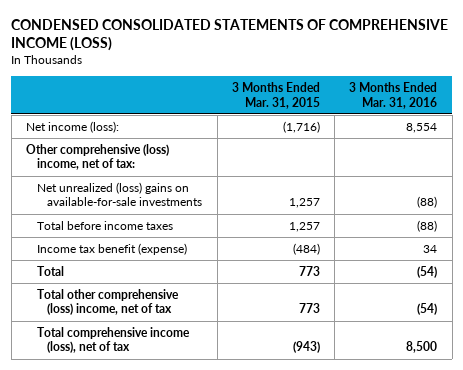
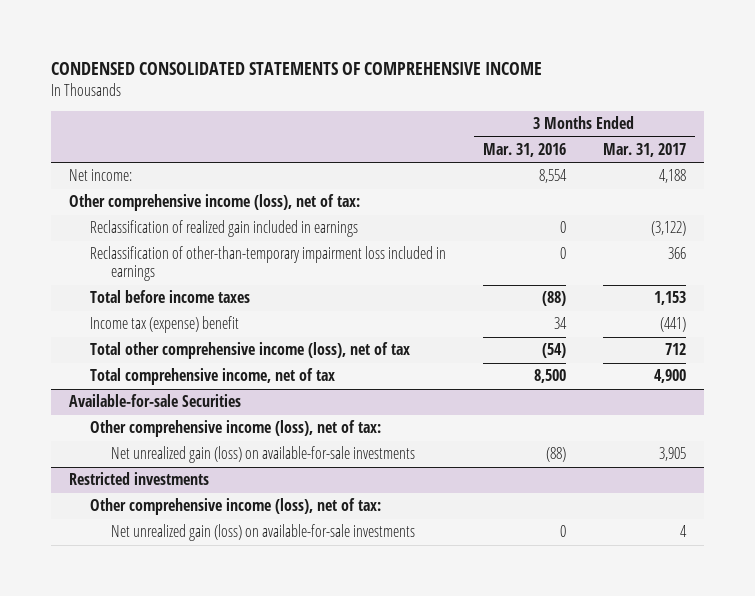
[11,18,449,52] CONDENSED CONSOLIDATED STATEMENTS OF COMPREHENSIVE INCOME (LOSS) -> [50,61,542,75] CONDENSED CONSOLIDATED STATEMENTS OF COMPREHENSIVE INCOME
[231,82,320,109] 3 Months Ended Mar. 31, 2015 -> none
none -> [602,142,686,157] Mar. 31, 2017
[36,181,203,207] Net unrealized (loss) gains on available-for-sale investments -> none
[26,120,120,133] Net income (loss): -> [69,169,133,182] Net income:
[26,143,170,171] Other comprehensive (loss) income, net of tax: -> [69,194,361,212] Other comprehensive income (loss), net of tax:
none -> [89,220,358,238] Reclassification of realized gain included in earnings
none -> [89,246,446,282] Reclassification of other-than-temporary impairment loss included in earnings
[36,265,64,276] Total -> none
[36,242,187,255] Income tax benefit (expense) -> [89,316,239,334] Income tax (expense) benefit
[36,288,179,316] Total other comprehensive (loss) income, net of tax -> [89,342,410,360] Total other comprehensive income (loss), net of tax
[36,326,190,354] Total comprehensive income (loss), net of tax -> [89,368,335,386] Total comprehensive income, net of tax
none -> [69,394,242,408] Available-for-sale Securities
none -> [89,420,381,438] Other comprehensive income (loss), net of tax:
none -> [110,446,415,464] Net unrealized gain (loss) on available-for-sale investments
none -> [69,472,210,486] Restricted investments
none -> [89,498,381,516] Other comprehensive income (loss), net of tax:
none -> [110,524,415,542] Net unrealized gain (loss) on available-for-sale investments

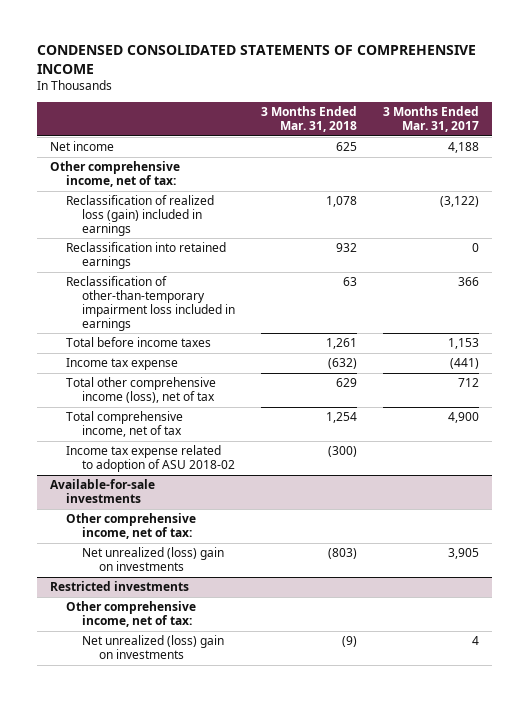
[482,142,566,157] Mar. 31, 2016 -> none
none -> [261,106,358,133] 3 Months Ended Mar. 31, 2018
[69,169,133,182] Net income: -> [49,141,114,152] Net income
[69,194,361,212] Other comprehensive income (loss), net of tax: -> [49,161,180,188] Other comprehensive income, net of tax:
[89,220,358,238] Reclassification of realized gain included in earnings -> [66,195,215,237] Reclassification of realized loss (gain) included in earnings
none -> [66,242,227,270] Reclassification into retained earnings
[89,316,239,334] Income tax (expense) benefit -> [66,358,179,371] Income tax expense
none -> [66,445,236,473] Income tax expense related to adoption of ASU 2018-02
[69,394,242,408] Available-for-sale Securities -> [49,479,155,504] Available-for-sale investments
[89,420,381,438] Other comprehensive income (loss), net of tax: -> [66,513,197,540] Other comprehensive income, net of tax:
[110,446,415,464] Net unrealized gain (loss) on available-for-sale investments -> [82,547,225,572] Net unrealized (loss) gain on investments
[89,498,381,516] Other comprehensive income (loss), net of tax: -> [66,601,197,628] Other comprehensive income, net of tax:
[110,524,415,542] Net unrealized gain (loss) on available-for-sale investments -> [82,635,225,660] Net unrealized (loss) gain on investments

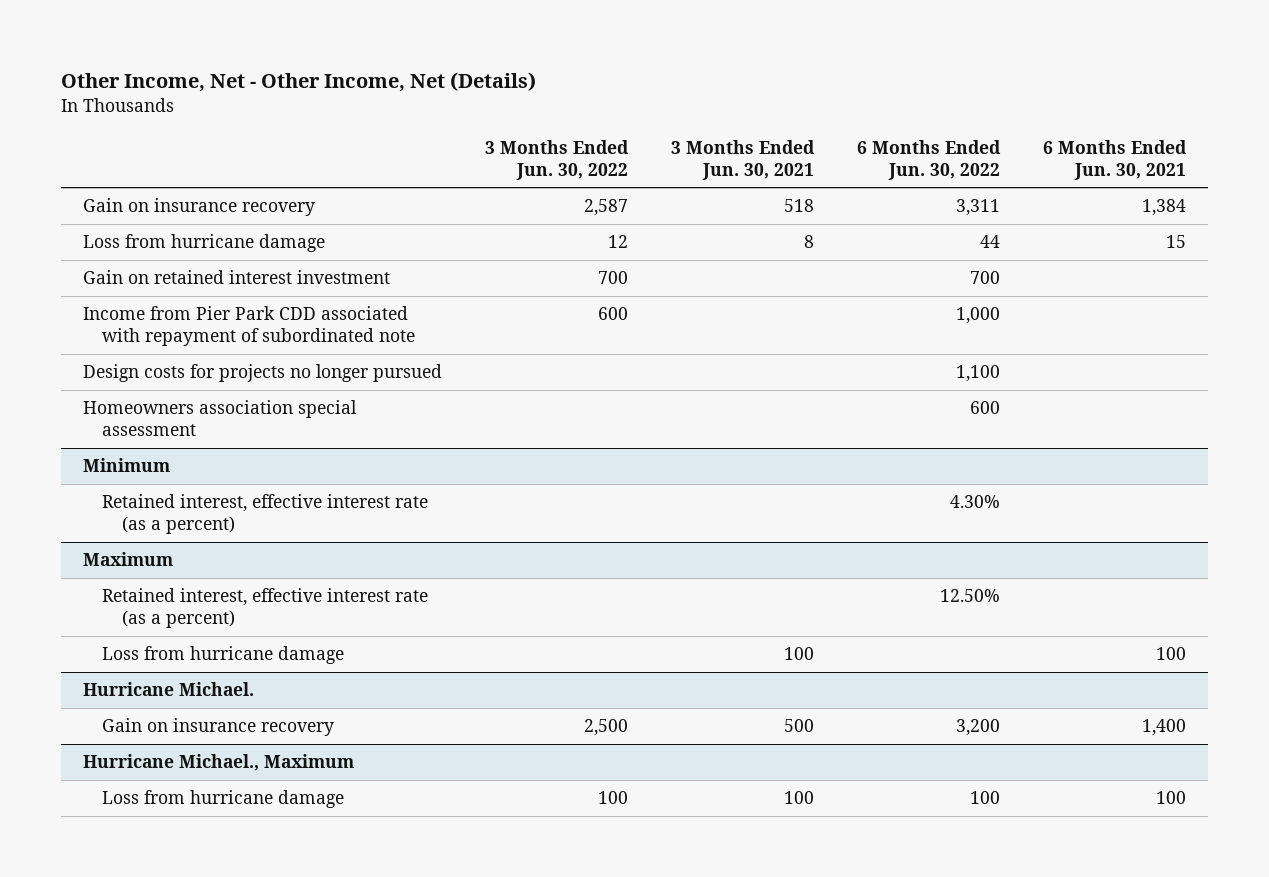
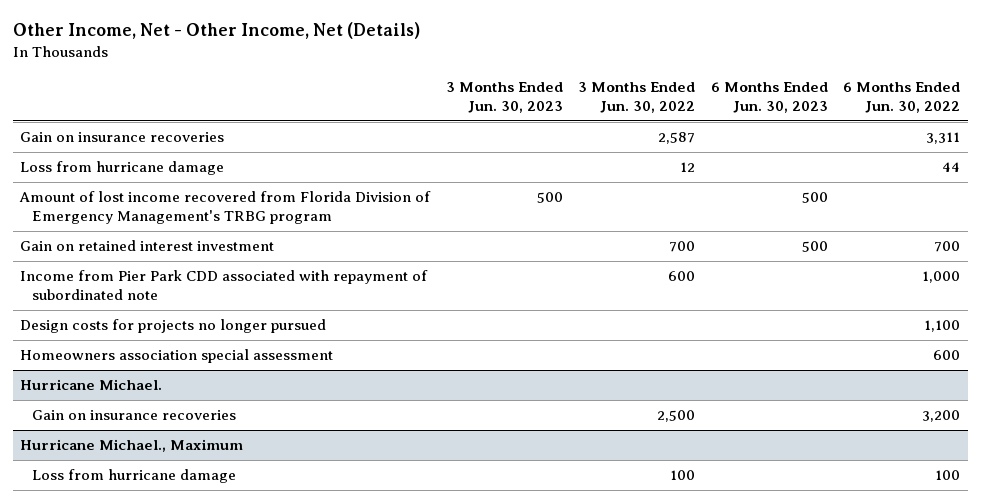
[671,139,816,180] 3 Months Ended Jun. 30, 2021 -> none
[1043,139,1188,180] 6 Months Ended Jun. 30, 2021 -> none
none -> [445,82,563,114] 3 Months Ended Jun. 30, 2023
none -> [710,82,828,114] 6 Months Ended Jun. 30, 2023
[82,198,315,217] Gain on insurance recovery -> [20,132,225,143] Gain on insurance recoveries
none -> [19,191,432,225] Amount of lost income recovered from Florida Division of Emergency Management's TRBG program
[82,458,170,473] Minimum -> none
[102,494,429,535] Retained interest, effective interest rate (as a percent) -> none
[82,552,173,567] Maximum -> none
[102,588,429,629] Retained interest, effective interest rate (as a percent) -> none
[102,646,345,665] Loss from hurricane damage -> none
[102,718,335,737] Gain on insurance recovery -> [31,410,236,421] Gain on insurance recoveries

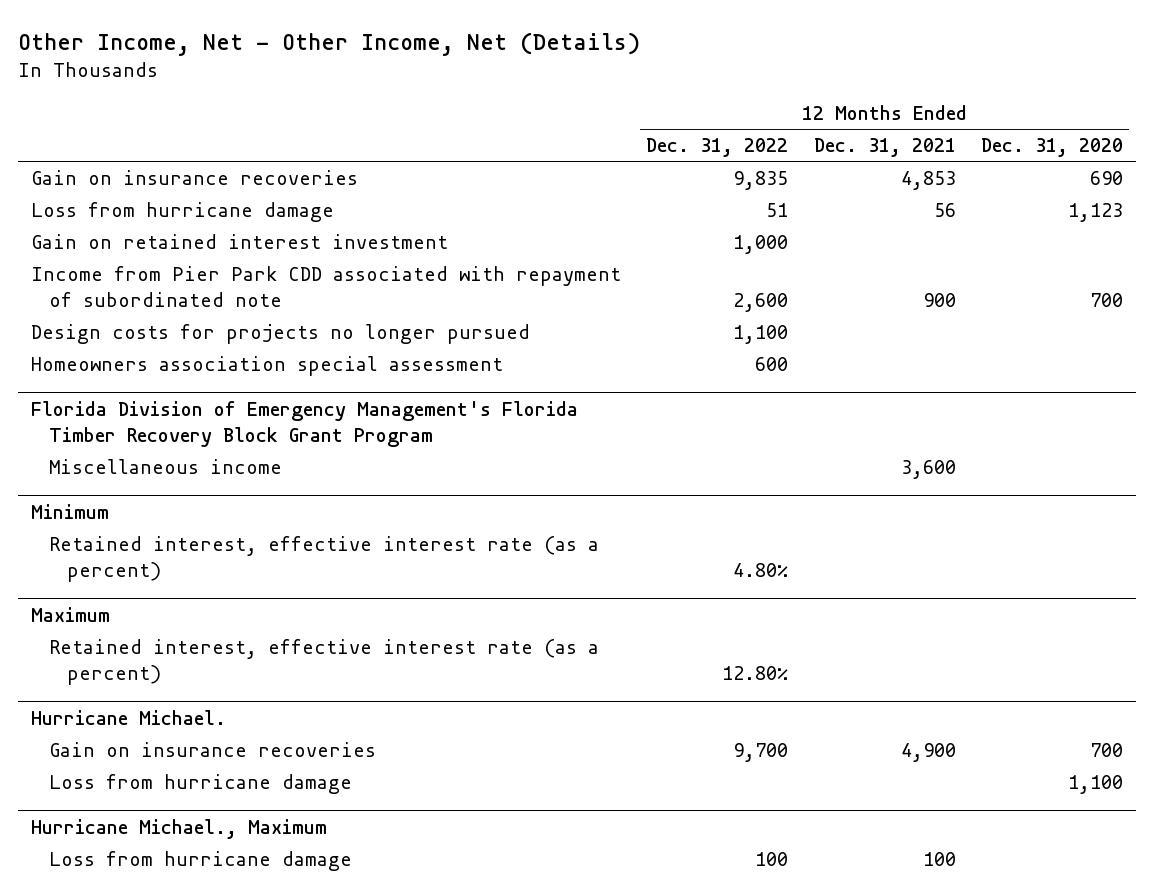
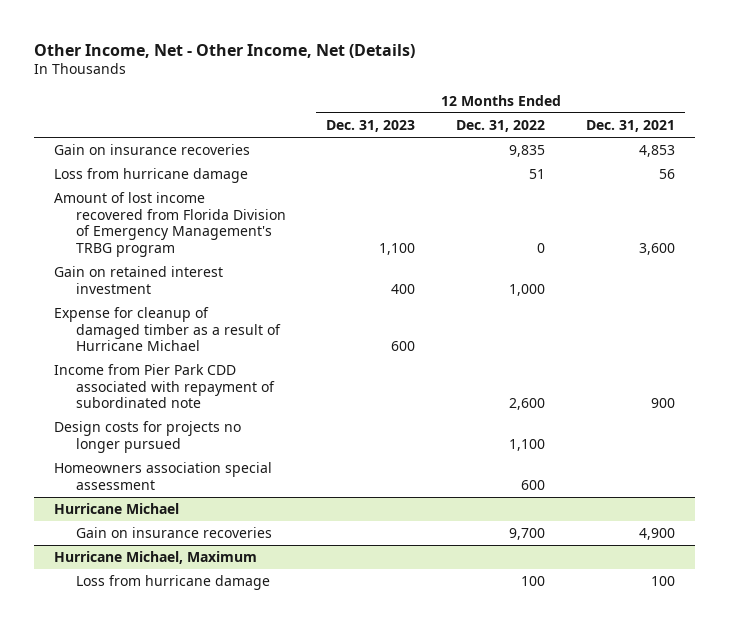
[981,138,1124,158] Dec. 31, 2020 -> none
none -> [326,120,416,133] Dec. 31, 2023
none -> [54,192,286,257] Amount of lost income recovered from Florida Division of Emergency Management's TRBG program
none -> [54,307,281,352] Expense for cleanup of damaged timber as a result of Hurricane Michael
[31,400,579,447] Florida Division of Emergency Management's Florida Timber Recovery Block Grant Program -> none
[48,458,282,474] Miscellaneous income -> none
[31,503,110,519] Minimum -> none
[48,535,599,582] Retained interest, effective interest rate (as a percent) -> none
[31,606,111,622] Maximum -> none
[48,638,599,685] Retained interest, effective interest rate (as a percent) -> none
[31,709,227,725] Hurricane Michael. -> [54,503,180,515] Hurricane Michael
[48,773,352,794] Loss from hurricane damage -> none
[31,818,328,839] Hurricane Michael., Maximum -> [54,551,258,565] Hurricane Michael, Maximum

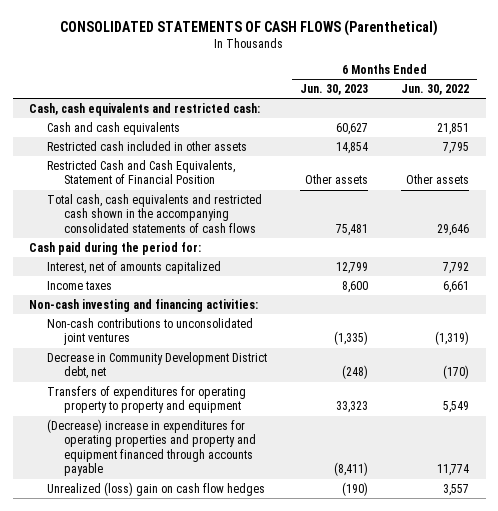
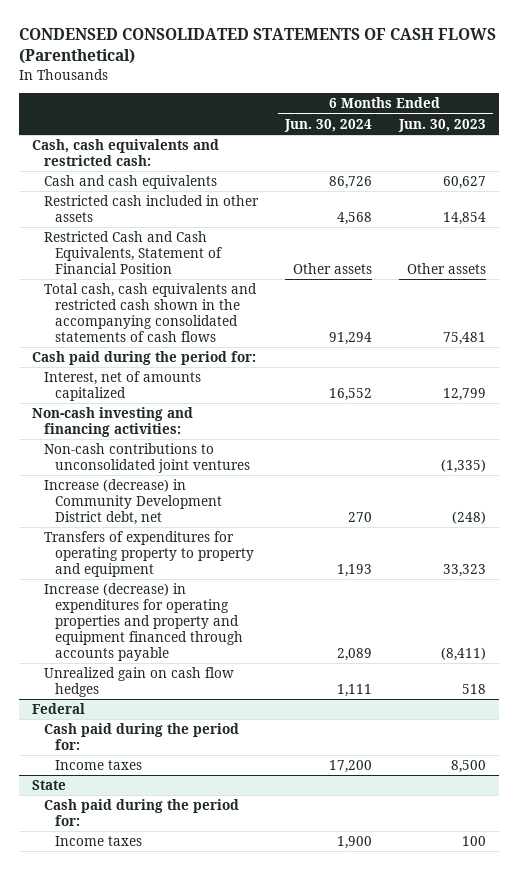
[60,19,439,36] CONSOLIDATED STATEMENTS OF CASH FLOWS (Parenthetical) -> [18,27,496,65] CONDENSED CONSOLIDATED STATEMENTS OF CASH FLOWS (Parenthetical)
[401,83,470,95] Jun. 30, 2022 -> none
none -> [283,118,372,132] Jun. 30, 2024
[46,280,112,290] Income taxes -> none
[46,351,267,380] Decrease in Community Development District debt, net -> [43,479,222,526] Increase (decrease) in Community Development District debt, net
[46,418,257,477] (Decrease) increase in expenditures for operating properties and property and equipment financed through accounts payable -> [43,583,243,661] Increase (decrease) in expenditures for operating properties and property and equipment financed through accounts payable
[46,481,265,496] Unrealized (loss) gain on cash flow hedges -> [43,667,234,698] Unrealized gain on cash flow hedges
[342,481,369,496] (190) -> [461,684,486,695] 518
none -> [32,703,86,715] Federal
none -> [43,723,239,751] Cash paid during the period for:
none -> [54,760,142,771] Income taxes
none -> [32,780,67,791] State
none -> [43,799,239,827] Cash paid during the period for:
none -> [54,836,142,847] Income taxes

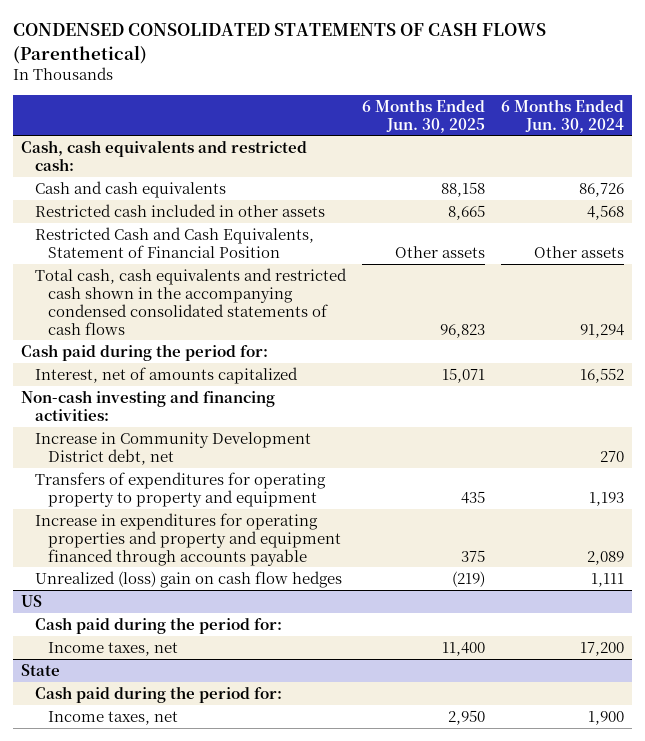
[397,118,486,132] Jun. 30, 2023 -> none
none -> [361,98,485,133] 6 Months Ended Jun. 30, 2025
[43,283,257,342] Total cash, cash equivalents and restricted cash shown in the accompanying consolidated statements of cash flows -> [34,267,347,335] Total cash, cash equivalents and restricted cash shown in the accompanying condensed consolidated statements of cash flows
[43,443,250,474] Non-cash contributions to unconsolidated joint ventures -> none
[43,479,222,526] Increase (decrease) in Community Development District debt, net -> [34,431,311,465] Increase in Community Development District debt, net
[32,703,86,715] Federal -> none
[43,583,243,661] Increase (decrease) in expenditures for operating properties and property and equipment financed through accounts payable -> [34,512,342,566] Increase in expenditures for operating properties and property and equipment financed through accounts payable
[43,667,234,698] Unrealized gain on cash flow hedges -> [34,570,342,588] Unrealized (loss) gain on cash flow hedges
none -> [21,594,43,607] US
[54,760,142,771] Income taxes -> [48,641,179,656] Income taxes, net
[54,836,142,847] Income taxes -> [48,710,179,725] Income taxes, net

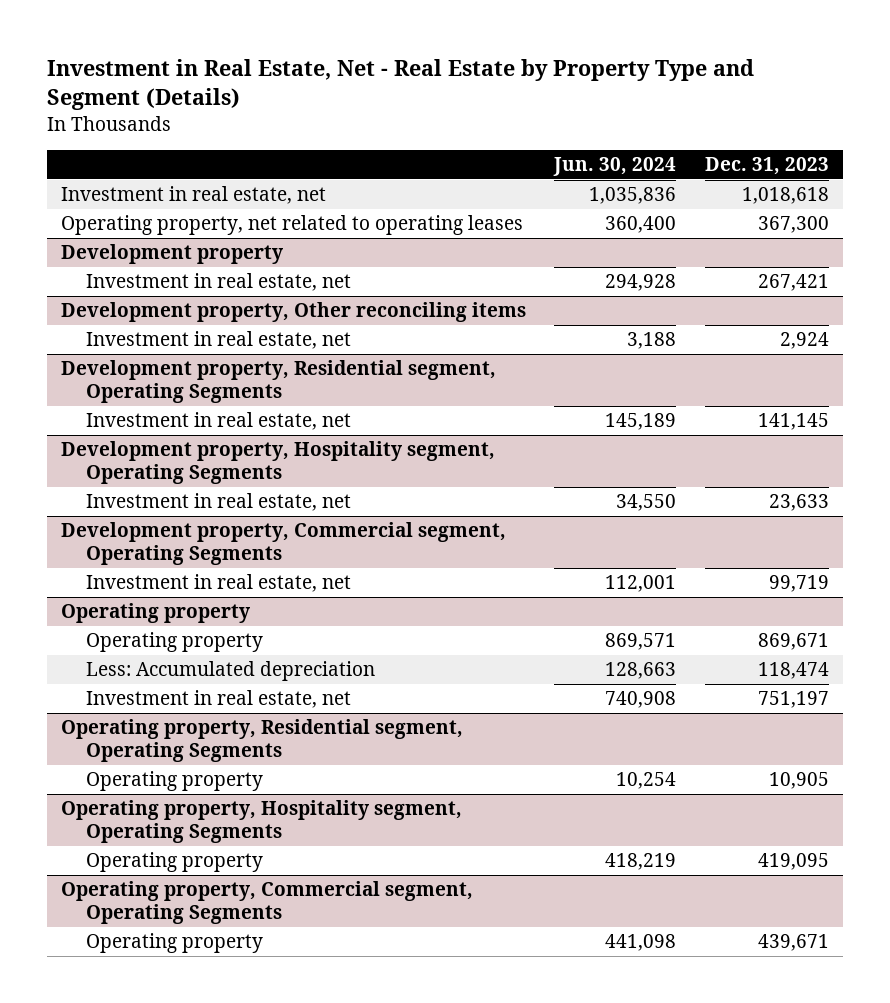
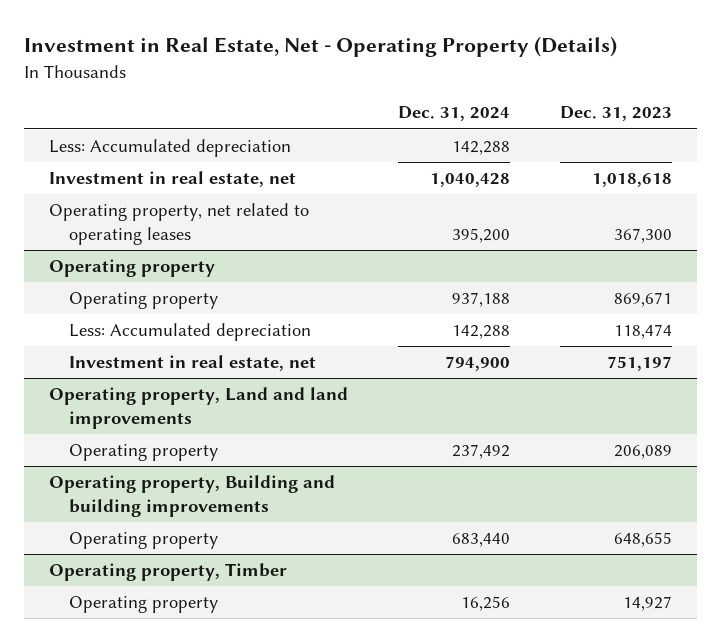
[46,59,754,111] Investment in Real Estate, Net - Real Estate by Property Type and Segment (Details) -> [23,36,617,58] Investment in Real Estate, Net - Operating Property (Details)
[553,156,677,176] Jun. 30, 2024 -> none
none -> [397,106,510,122] Dec. 31, 2024
none -> [48,139,291,158] Less: Accumulated depreciation
[61,244,284,265] Development property -> none
[85,273,351,292] Investment in real estate, net -> none
[61,302,527,323] Development property, Other reconciling items -> none
[85,331,351,350] Investment in real estate, net -> none
[61,360,497,404] Development property, Residential segment, Operating Segments -> none
[85,412,351,431] Investment in real estate, net -> none
[61,441,496,485] Development property, Hospitality segment, Operating Segments -> none
[85,493,351,512] Investment in real estate, net -> none
[61,522,507,566] Development property, Commercial segment, Operating Segments -> none
[85,574,351,593] Investment in real estate, net -> none
[61,719,464,763] Operating property, Residential segment, Operating Segments -> none
[61,800,463,844] Operating property, Hospitality segment, Operating Segments -> none
[61,881,474,925] Operating property, Commercial segment, Operating Segments -> none
none -> [48,387,348,429] Operating property, Land and land improvements
[768,772,829,790] 10,905 -> [613,445,672,460] 206,089
none -> [48,475,335,517] Operating property, Building and building improvements
[757,853,829,871] 419,095 -> [613,532,672,548] 648,655
none -> [48,563,287,582] Operating property, Timber
[757,934,829,952] 439,671 -> [622,596,672,612] 14,927

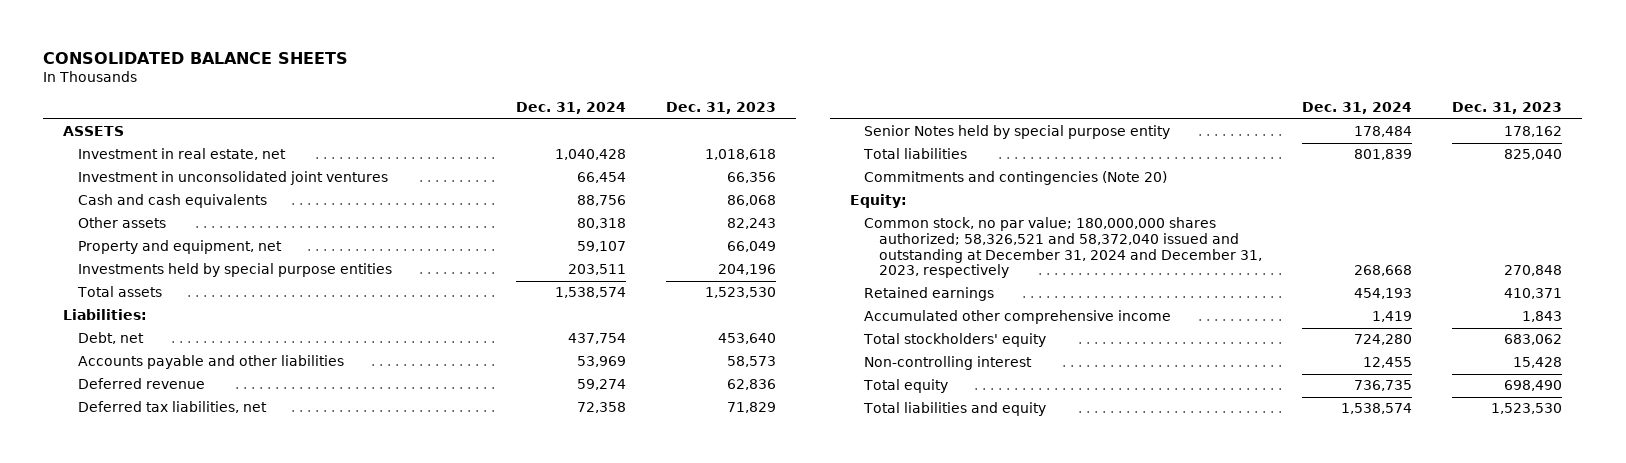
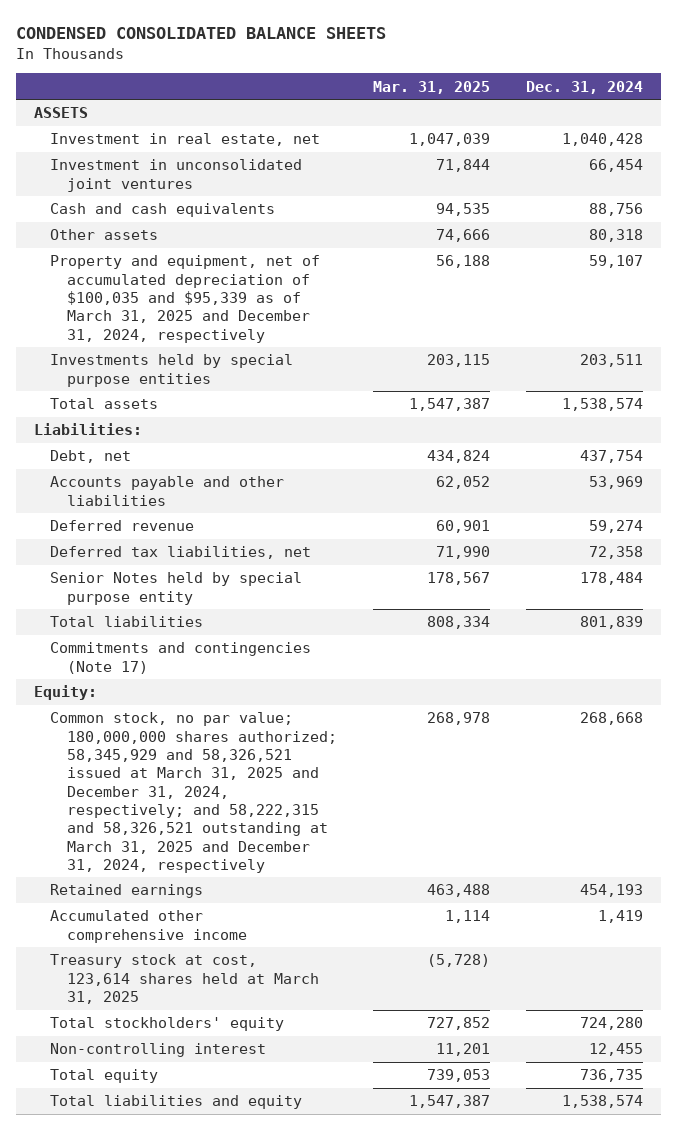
[43,52,349,65] CONSOLIDATED BALANCE SHEETS -> [15,26,386,39] CONDENSED CONSOLIDATED BALANCE SHEETS
[665,102,776,115] Dec. 31, 2023 -> none
none -> [373,80,491,94] Mar. 31, 2025
[77,240,282,255] Property and equipment, net -> [50,255,321,343] Property and equipment, net of accumulated depreciation of $100,035 and $95,339 as of March 31, 2025 and December 31, 2024, respectively
[864,171,1168,186] Commitments and contingencies (Note 20) -> [50,642,312,674] Commitments and contingencies (Note 17)
[864,217,1262,279] Common stock, no par value; 180,000,000 shares authorized; 58,326,521 and 58,372,040 issued and outstanding at December 31, 2024 and December 31, 2023, respectively -> [50,712,337,873] Common stock, no par value; 180,000,000 shares authorized; 58,345,929 and 58,326,521 issued at March 31, 2025 and December 31, 2024, respectively; and 58,222,315 and 58,326,521 outstanding at March 31, 2025 and December 31, 2024, respectively
none -> [50,954,319,1005] Treasury stock at cost, 123,614 shares held at March 31, 2025

